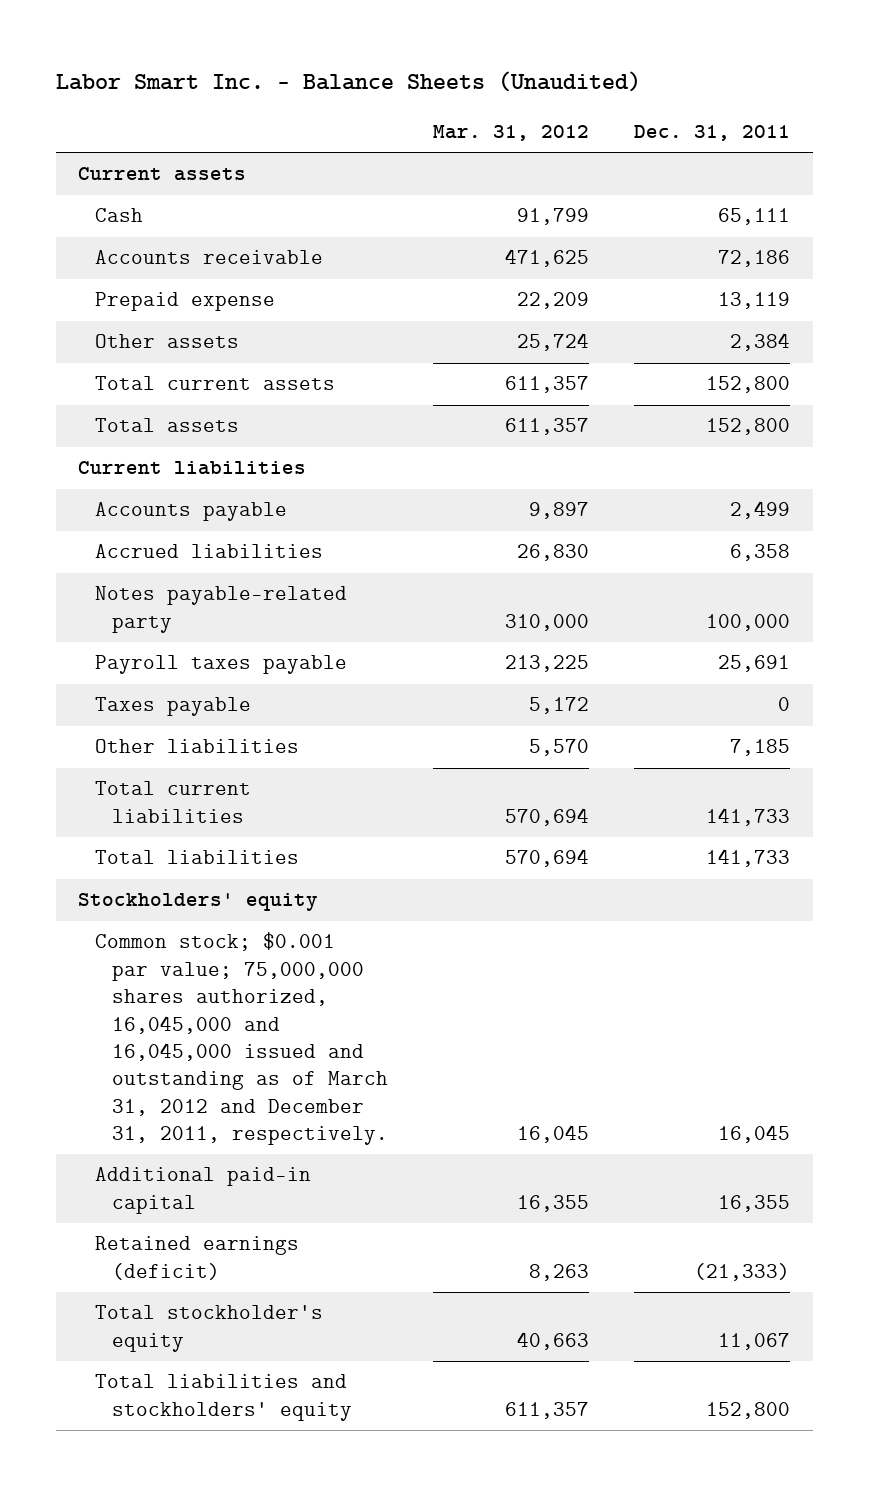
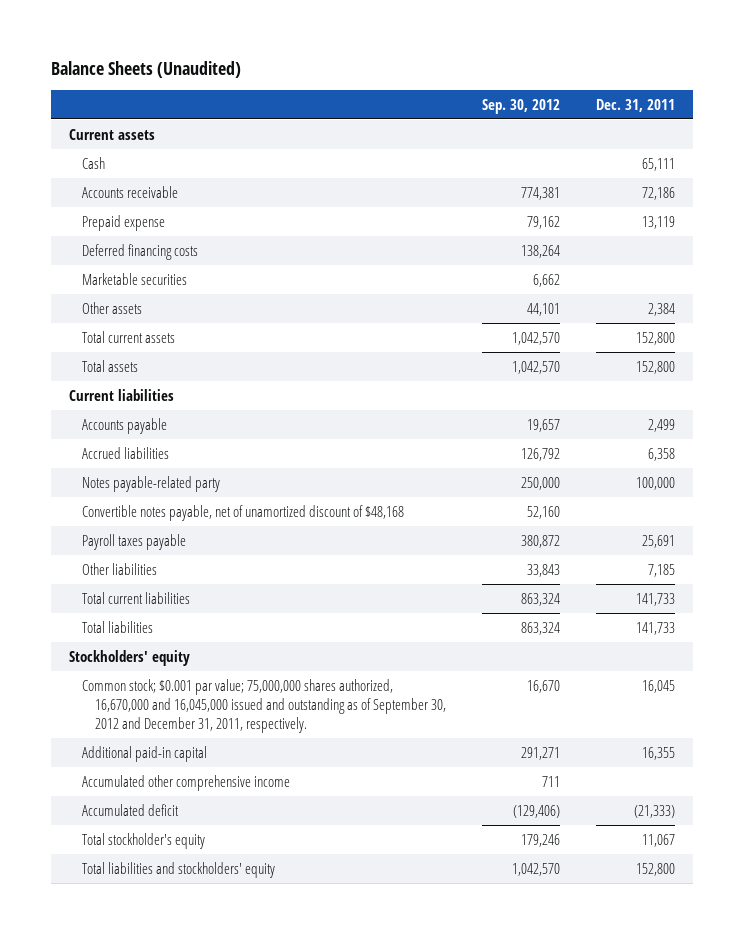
[55,71,641,93] Labor Smart Inc. - Balance Sheets (Unaudited) -> [50,60,241,78] Balance Sheets (Unaudited)
[433,125,590,142] Mar. 31, 2012 -> none
none -> [482,98,561,114] Sep. 30, 2012
none -> [82,243,199,260] Deferred financing costs
none -> [82,272,188,285] Marketable securities
none -> [82,504,405,521] Convertible notes payable, net of unamortized discount of $48,168
[95,697,252,717] Taxes payable -> none
[95,932,389,1146] Common stock; $0.001 par value; 75,000,000 shares authorized, 16,045,000 and 16,045,000 issued and outstanding as of March 31, 2012 and December 31, 2011, respectively. -> [82,678,447,733] Common stock; $0.001 par value; 75,000,000 shares authorized, 16,670,000 and 16,045,000 issued and outstanding as of September 30, 2012 and December 31, 2011, respectively.
none -> [82,774,291,791] Accumulated other comprehensive income
[95,1236,300,1280] Retained earnings (deficit) -> [82,803,180,816] Accumulated deficit

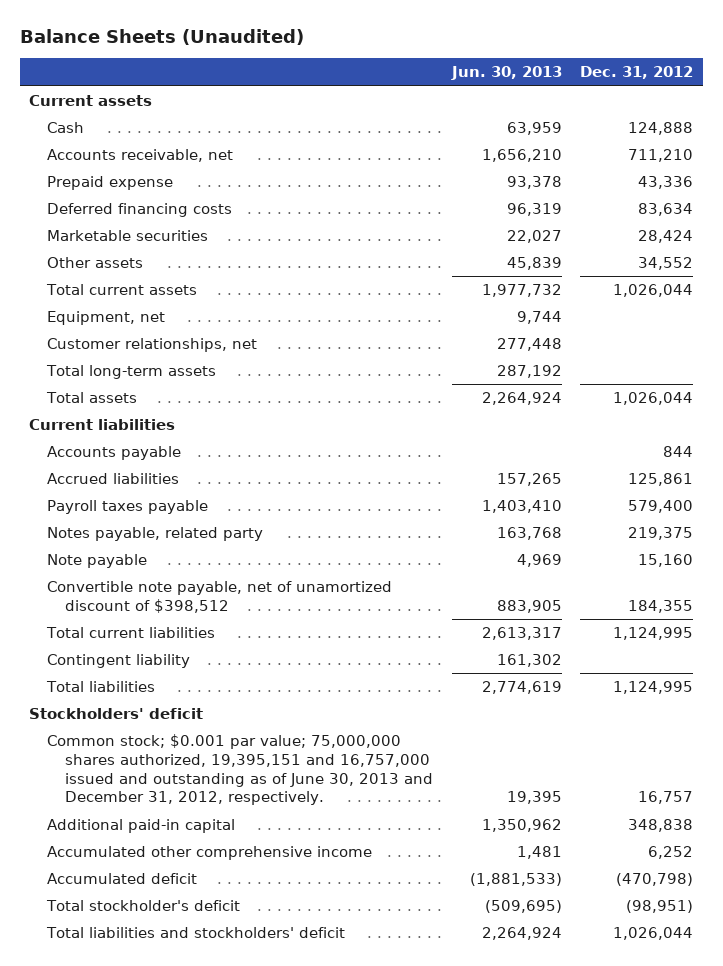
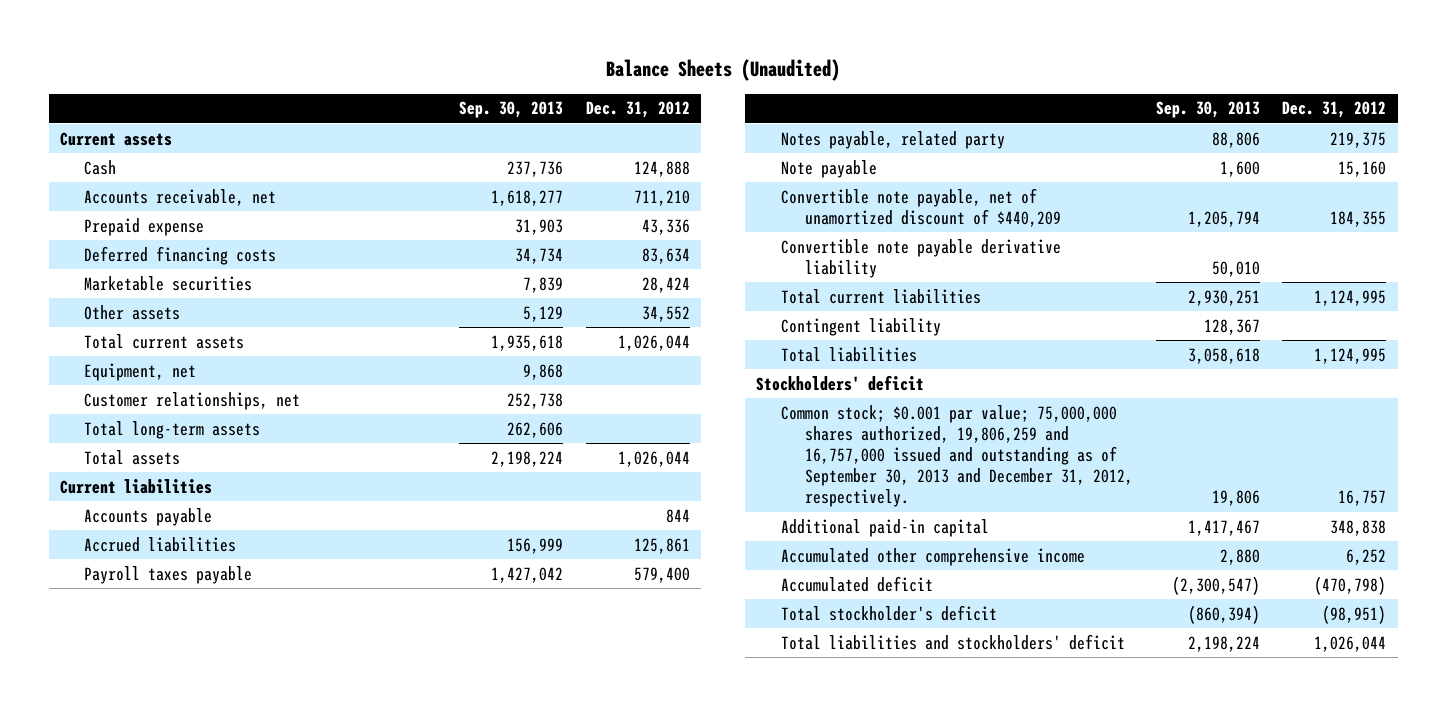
[450,66,562,81] Jun. 30, 2013 -> none
none -> [459,101,564,119] Sep. 30, 2013
[46,581,392,613] Convertible note payable, net of unamortized discount of $398,512 -> [780,187,1062,227] Convertible note payable, net of unamortized discount of $440,209
none -> [780,238,1061,278] Convertible note payable derivative liability
[46,734,433,806] Common stock; $0.001 par value; 75,000,000 shares authorized, 19,395,151 and 16,757,000 issued and outstanding as of June 30, 2013 and December 31, 2012, respectively. -> [780,404,1134,508] Common stock; $0.001 par value; 75,000,000 shares authorized, 19,806,259 and 16,757,000 issued and outstanding as of September 30, 2013 and December 31, 2012, respectively.

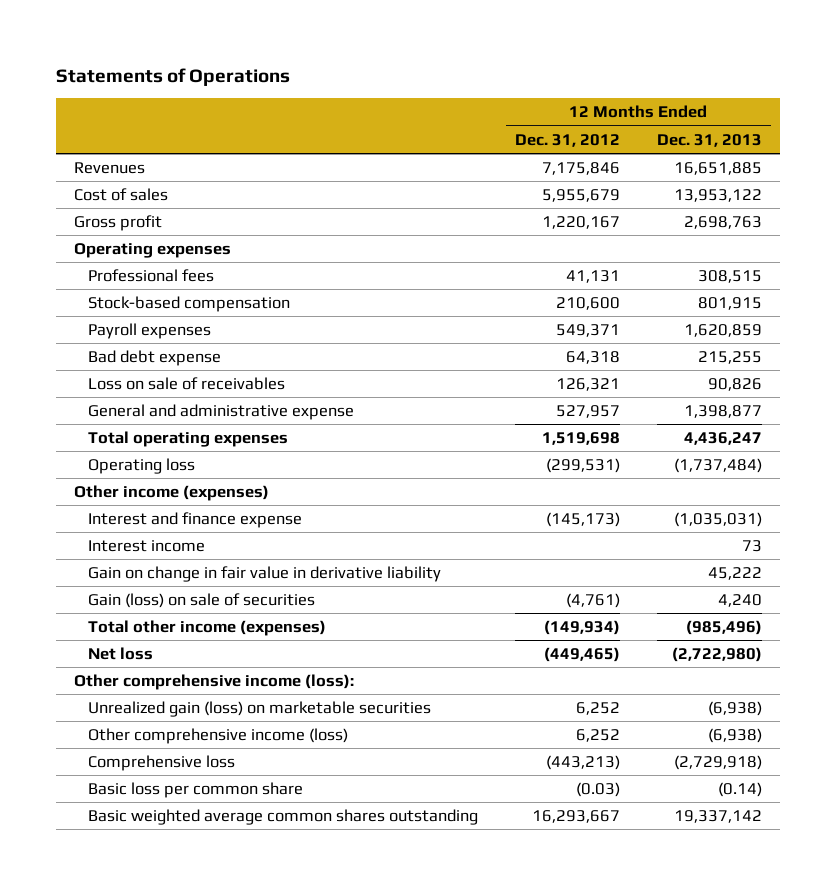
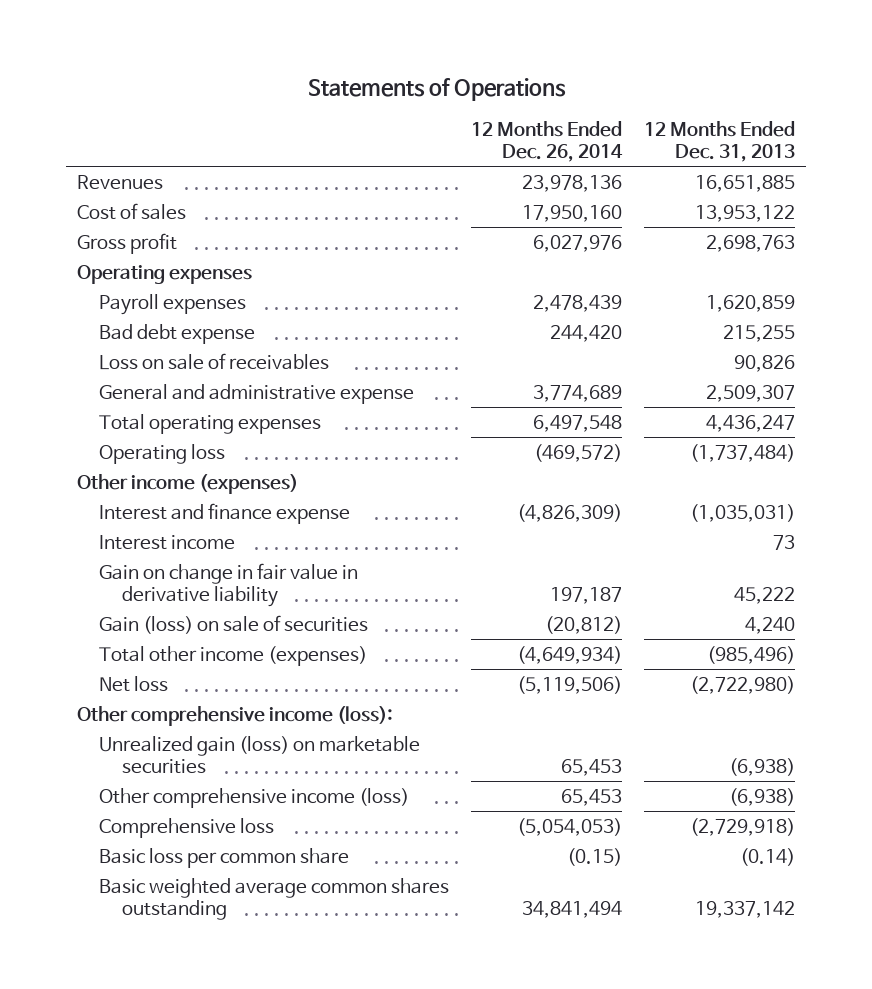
[514,133,620,147] Dec. 31, 2012 -> none
none -> [471,121,624,163] 12 Months Ended Dec. 26, 2014
[87,269,214,283] Professional fees -> none
[87,296,290,313] Stock-based compensation -> none
[683,405,762,419] 1,398,877 -> [705,384,795,402] 2,509,307

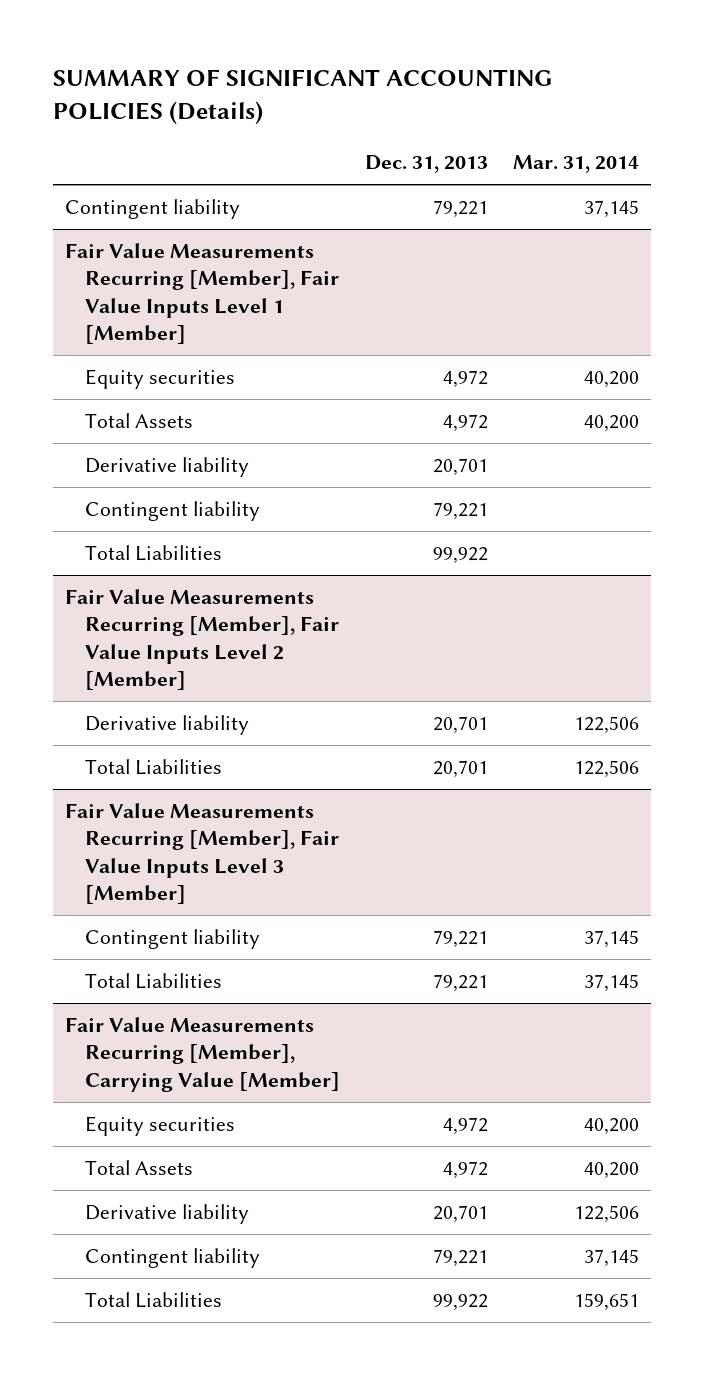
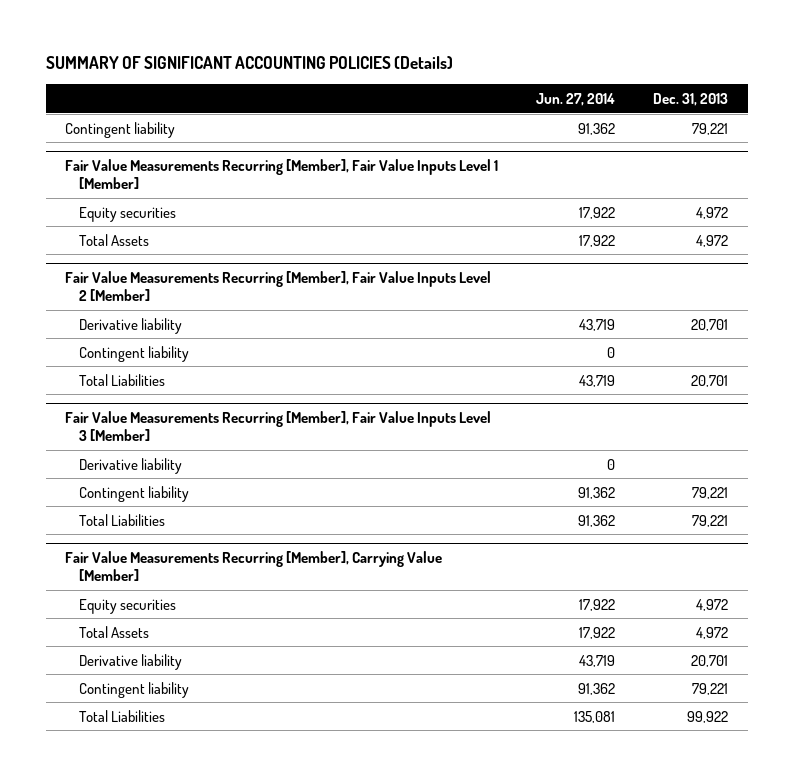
[512,155,639,174] Mar. 31, 2014 -> none
none -> [536,93,616,107] Jun. 27, 2014
[85,456,250,477] Derivative liability -> none
[85,500,261,521] Contingent liability -> none
[85,544,223,561] Total Liabilities -> none
none -> [79,345,190,362] Contingent liability
none -> [79,457,183,474] Derivative liability

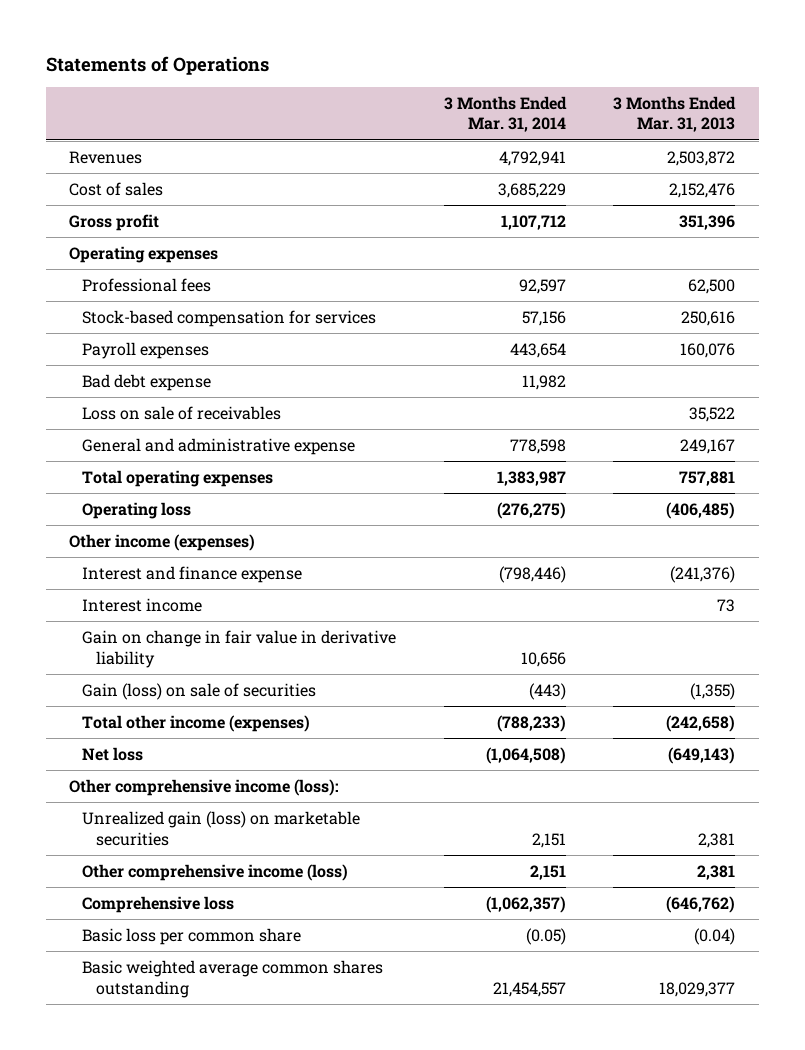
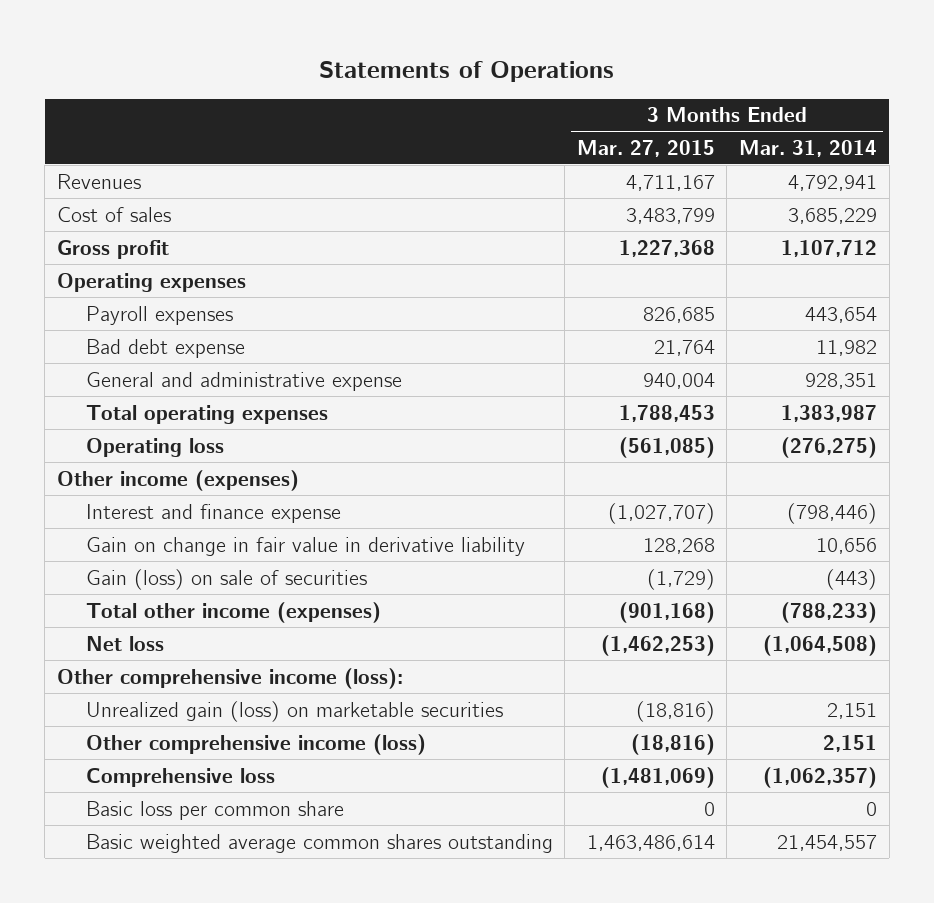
[613,95,737,133] 3 Months Ended Mar. 31, 2013 -> none
none -> [576,139,715,157] Mar. 27, 2015
[82,277,212,292] Professional fees -> none
[82,309,377,327] Stock-based compensation for services -> none
[82,405,282,420] Loss on sale of receivables -> none
[509,438,566,454] 778,598 -> [804,372,877,389] 928,351
[82,597,203,612] Interest income -> none
[525,927,566,945] (0.05) -> [865,801,877,816] 0

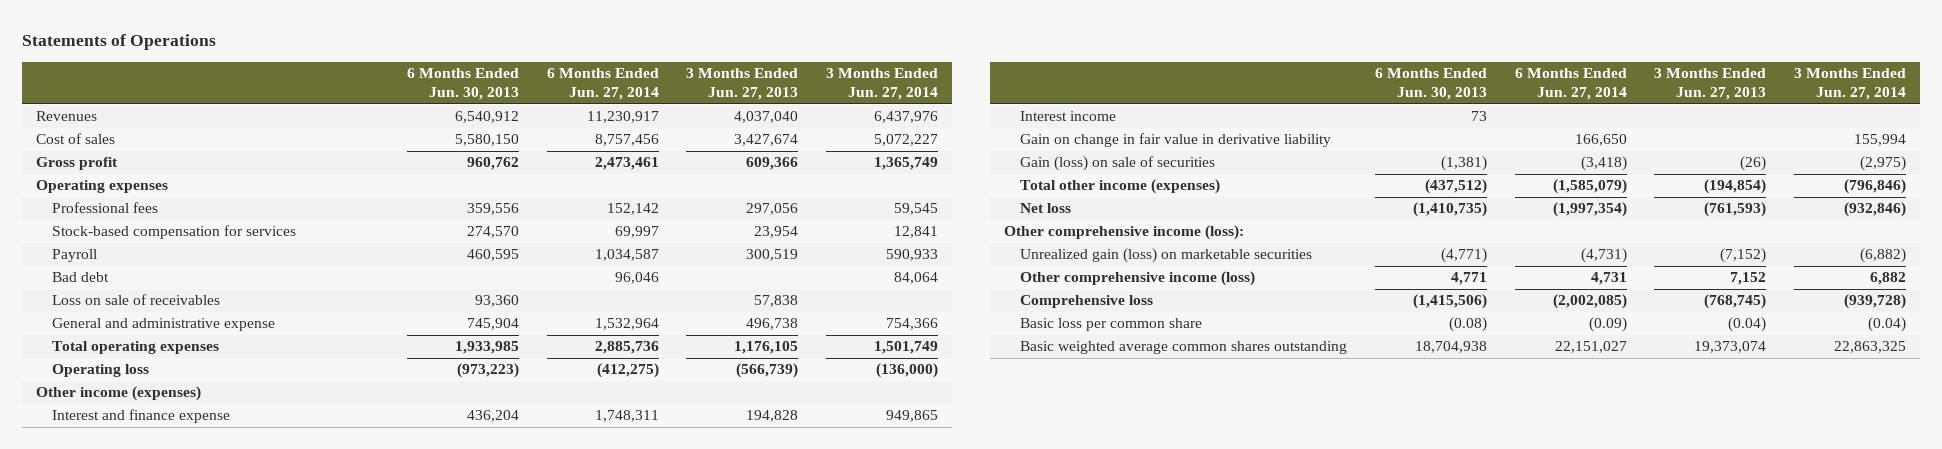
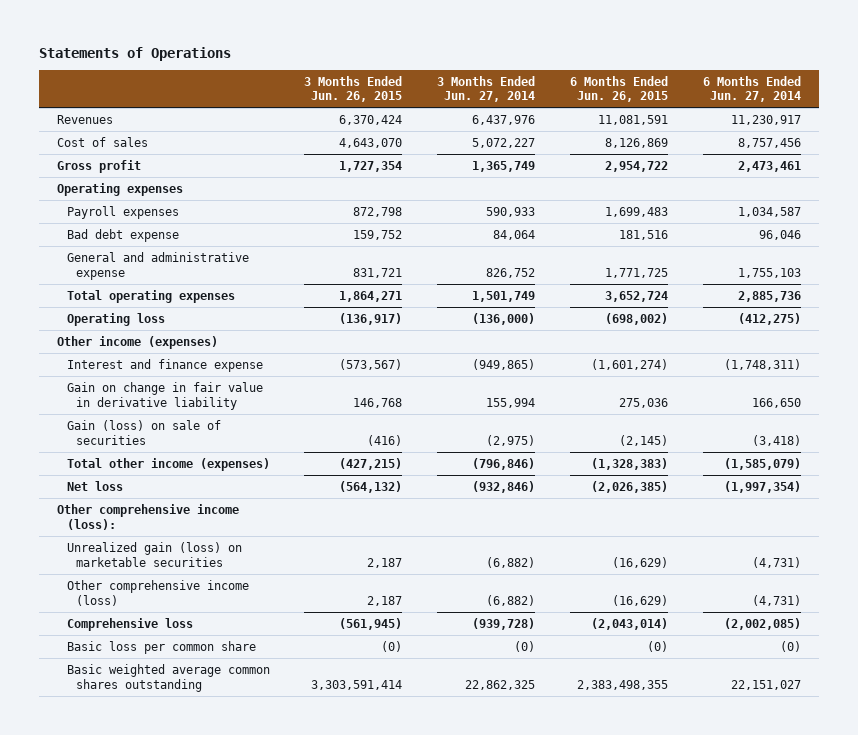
[407,68,520,101] 6 Months Ended Jun. 30, 2013 -> none
[686,68,799,101] 3 Months Ended Jun. 27, 2013 -> none
none -> [304,75,403,103] 3 Months Ended Jun. 26, 2015
none -> [570,75,669,103] 6 Months Ended Jun. 26, 2015
[52,202,159,214] Professional fees -> none
[52,225,297,240] Stock-based compensation for services -> none
[52,294,221,306] Loss on sale of receivables -> none
[52,249,98,263] Payroll -> [66,205,179,219] Payroll expenses
[52,272,110,283] Bad debt -> [66,228,179,242] Bad debt expense
[594,318,659,331] 1,532,964 -> [738,267,802,278] 1,755,103
[886,318,939,331] 754,366 -> [486,267,536,278] 826,752
[1020,111,1117,122] Interest income -> none
[594,410,659,423] 1,748,311 -> [724,358,802,370] (1,748,311)
[886,410,939,423] 949,865 -> [472,358,536,370] (949,865)
[1590,272,1627,286] 4,731 -> [752,594,802,606] (4,731)
[1870,272,1907,286] 6,882 -> [486,594,536,606] (6,882)
[1588,317,1627,333] (0.09) -> [780,640,802,652] (0)
[1868,317,1907,333] (0.04) -> [514,640,536,652] (0)
[1834,341,1907,354] 22,863,325 -> [465,679,536,690] 22,862,325

